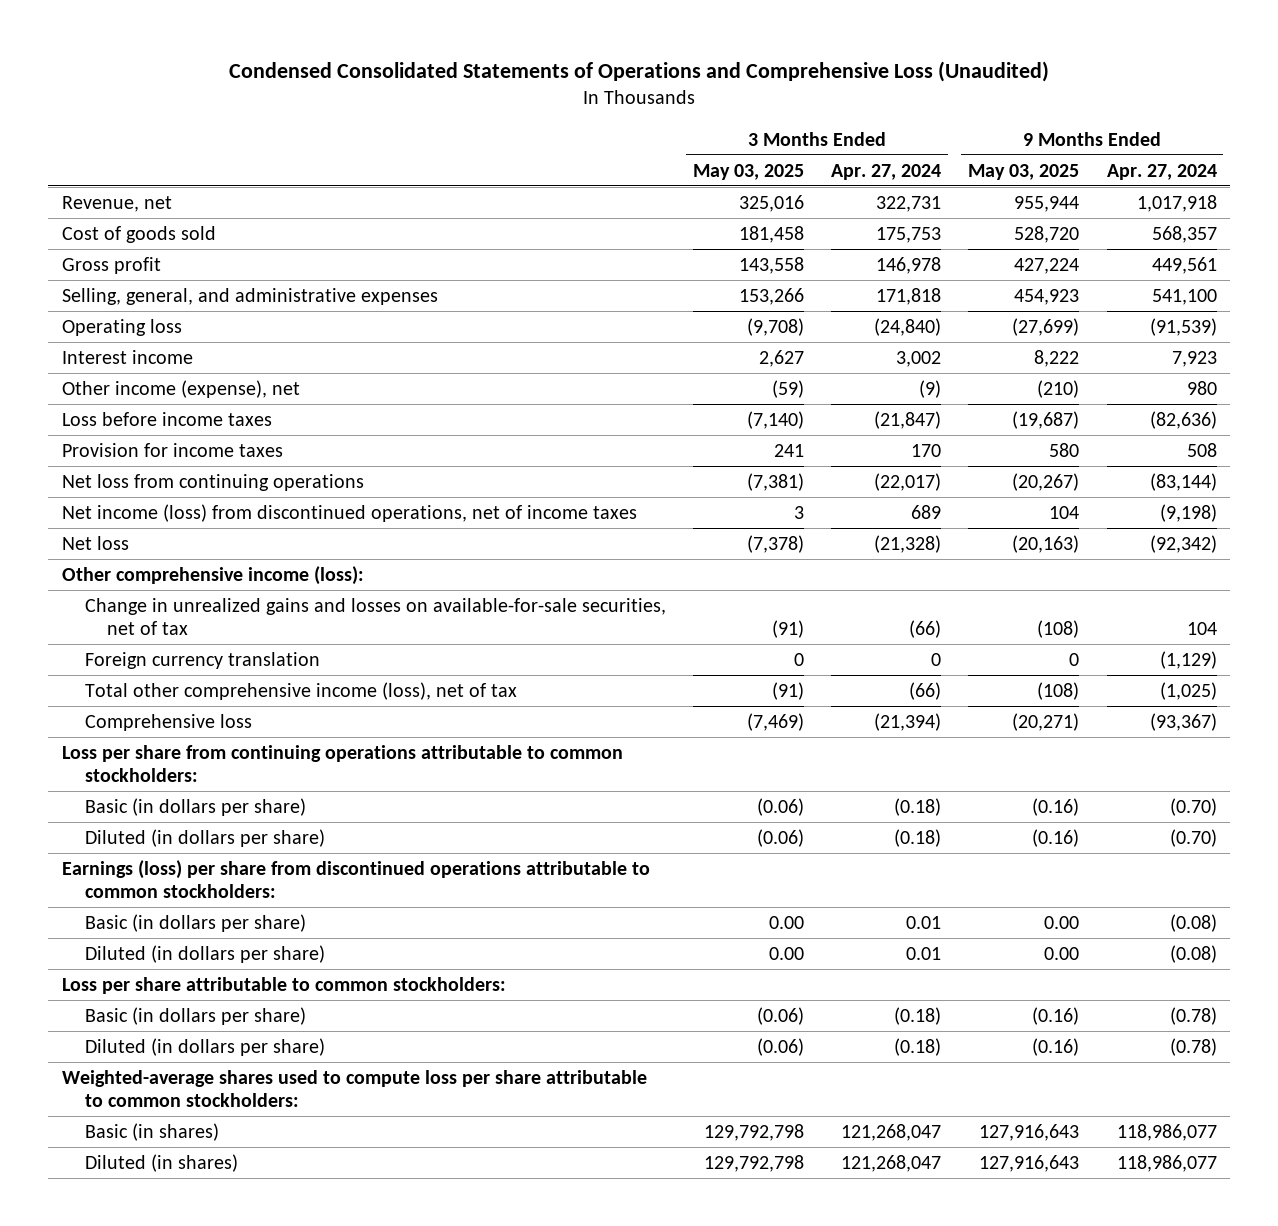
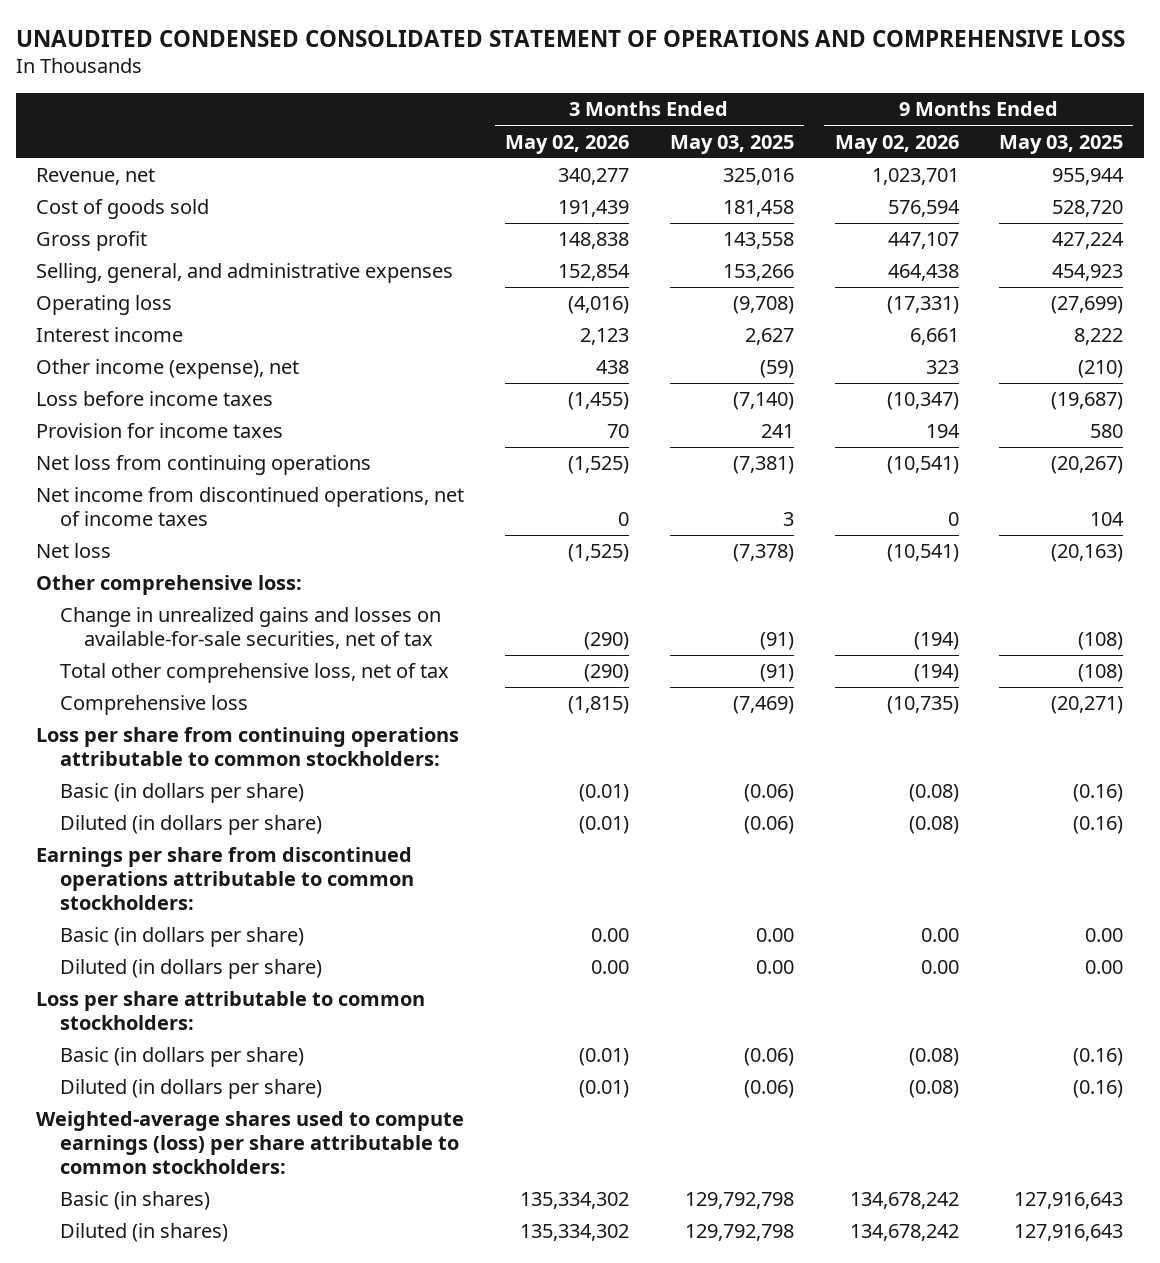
[229,61,1050,83] Condensed Consolidated Statements of Operations and Comprehensive Loss (Unaudited) -> [15,29,1125,47] UNAUDITED CONDENSED CONSOLIDATED STATEMENT OF OPERATIONS AND COMPREHENSIVE LOSS
[831,163,942,180] Apr. 27, 2024 -> none
[1106,163,1217,180] Apr. 27, 2024 -> none
none -> [504,134,629,154] May 02, 2026
none -> [834,134,959,154] May 02, 2026
[61,503,637,522] Net income (loss) from discontinued operations, net of income taxes -> [36,487,465,527] Net income from discontinued operations, net of income taxes
[61,565,364,585] Other comprehensive income (loss): -> [36,575,303,596] Other comprehensive loss:
[84,651,320,669] Foreign currency translation -> none
[84,681,517,700] Total other comprehensive income (loss), net of tax -> [59,663,449,684] Total other comprehensive loss, net of tax
[61,859,650,899] Earnings (loss) per share from discontinued operations attributable to common stockholders: -> [36,847,414,911] Earnings per share from discontinued operations attributable to common stockholders:
[61,1069,647,1108] Weighted-average shares used to compute loss per share attributable to common stockholders: -> [36,1111,465,1175] Weighted-average shares used to compute earnings (loss) per share attributable to common stockholders:

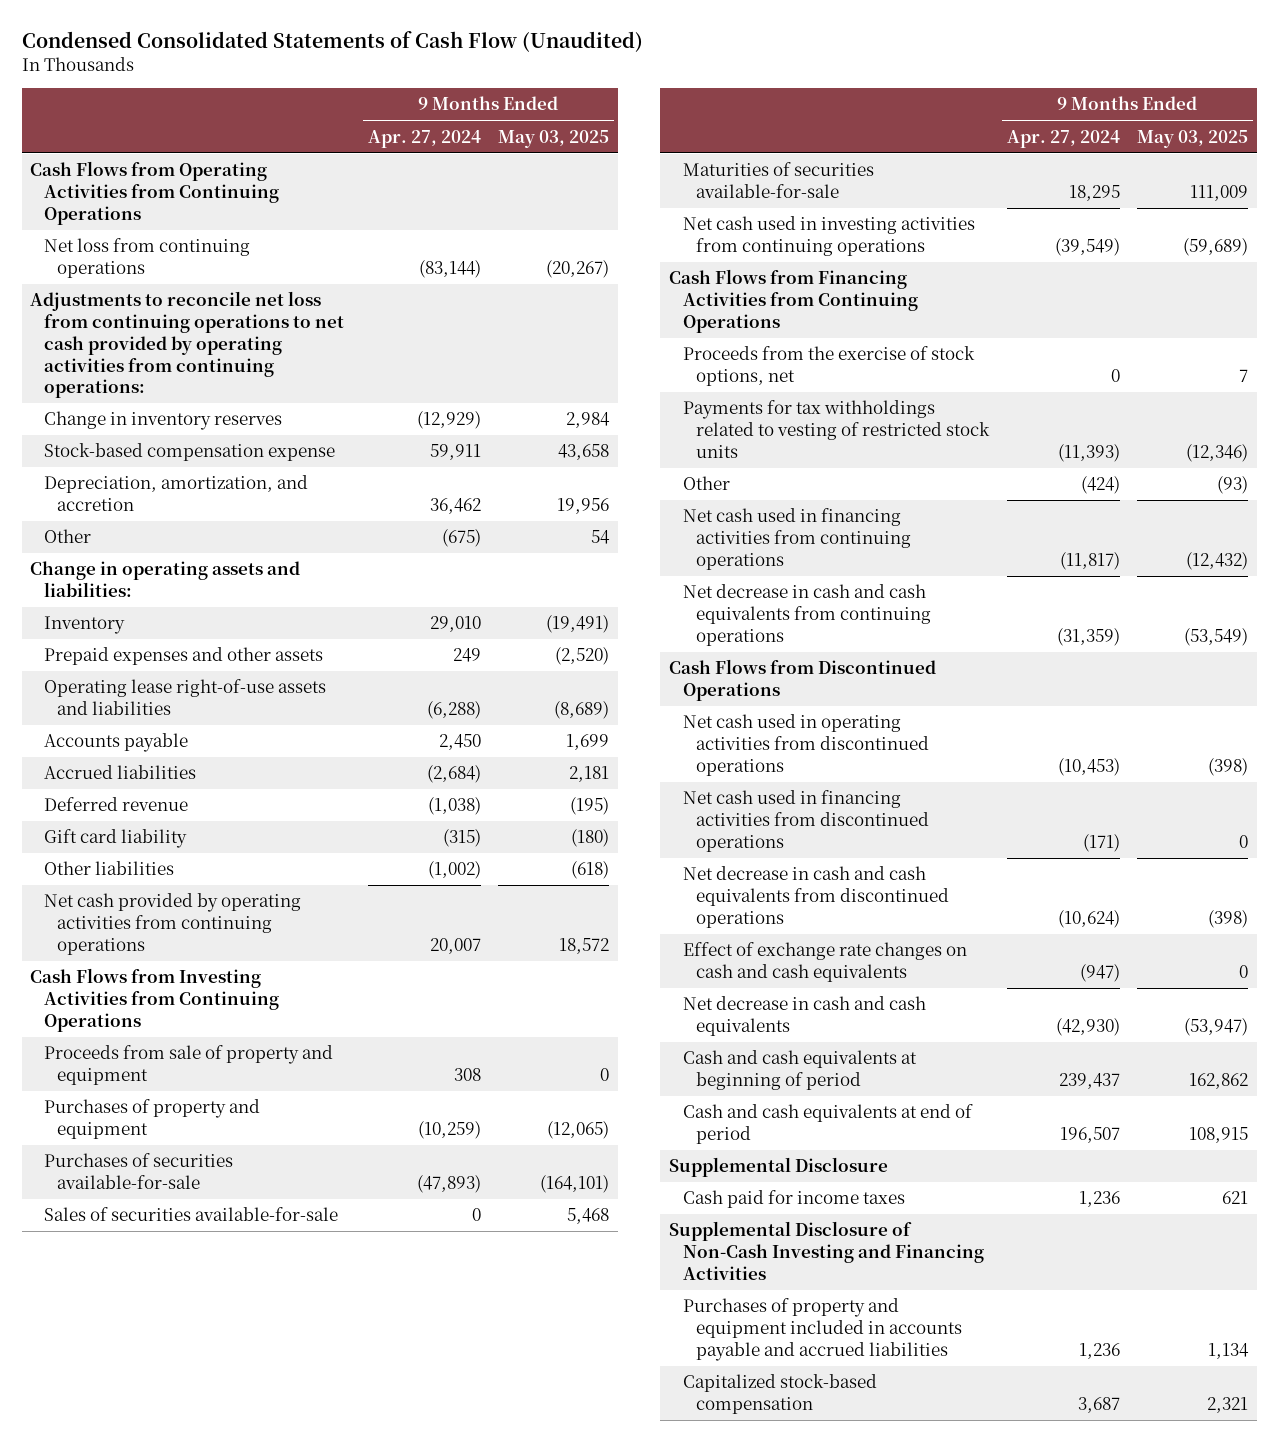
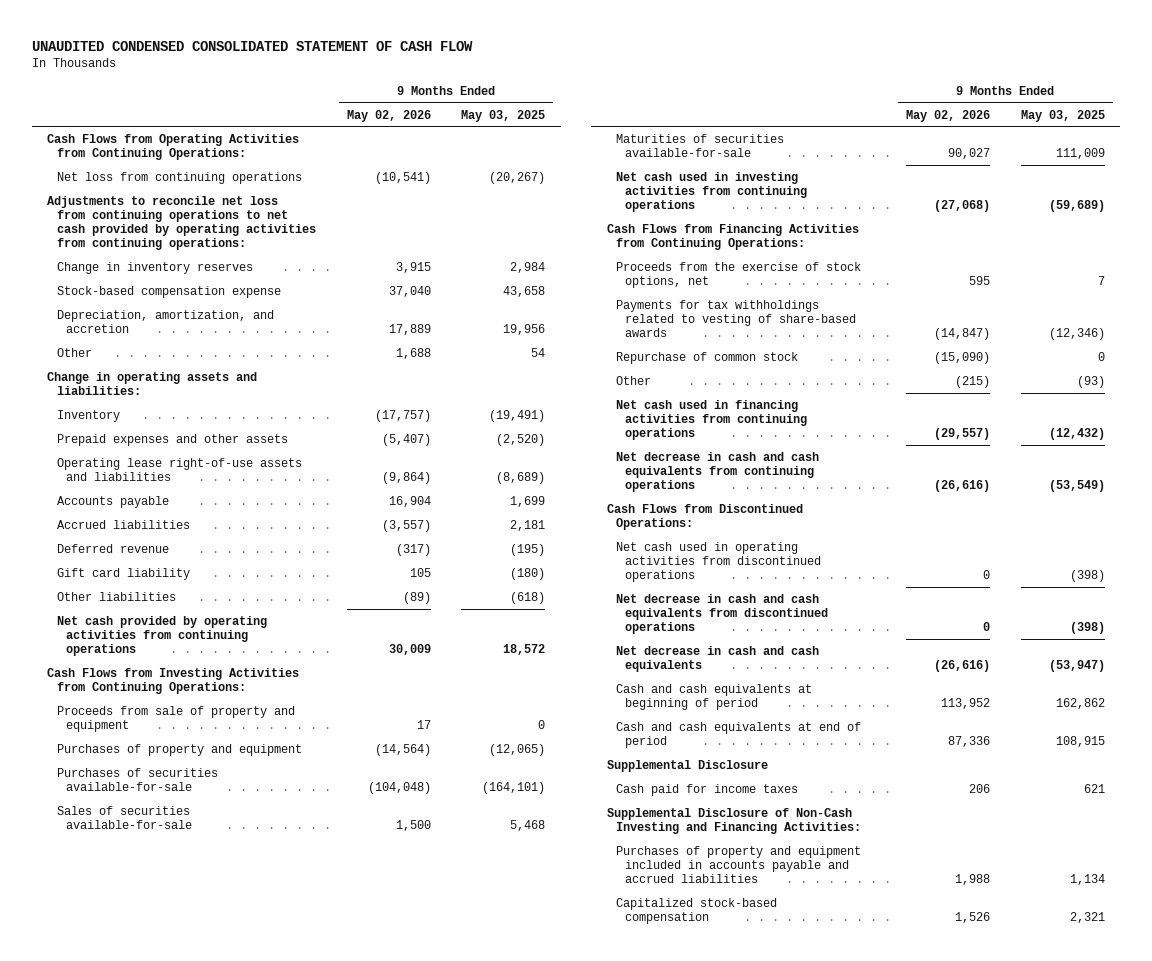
[21,30,643,52] Condensed Consolidated Statements of Cash Flow (Unaudited) -> [31,40,473,51] UNAUDITED CONDENSED CONSOLIDATED STATEMENT OF CASH FLOW
[367,129,481,148] Apr. 27, 2024 -> none
none -> [346,109,431,122] May 02, 2026
[30,161,279,225] Cash Flows from Operating Activities from Continuing Operations -> [47,133,300,160] Cash Flows from Operating Activities from Continuing Operations:
[30,968,279,1032] Cash Flows from Investing Activities from Continuing Operations -> [47,667,300,694] Cash Flows from Investing Activities from Continuing Operations:
[669,269,918,333] Cash Flows from Financing Activities from Continuing Operations -> [606,223,859,250] Cash Flows from Financing Activities from Continuing Operations:
[682,400,991,458] Payments for tax withholdings related to vesting of restricted stock units -> [616,299,857,338] Payments for tax withholdings related to vesting of share-based awards
none -> [616,351,799,364] Repurchase of common stock
[669,659,937,702] Cash Flows from Discontinued Operations -> [606,503,803,530] Cash Flows from Discontinued Operations:
[682,790,930,852] Net cash used in financing activities from discontinued operations -> none
[682,942,967,983] Effect of exchange rate changes on cash and cash equivalents -> none
[669,1221,984,1280] Supplemental Disclosure of Non-Cash Investing and Financing Activities -> [606,807,862,834] Supplemental Disclosure of Non-Cash Investing and Financing Activities:

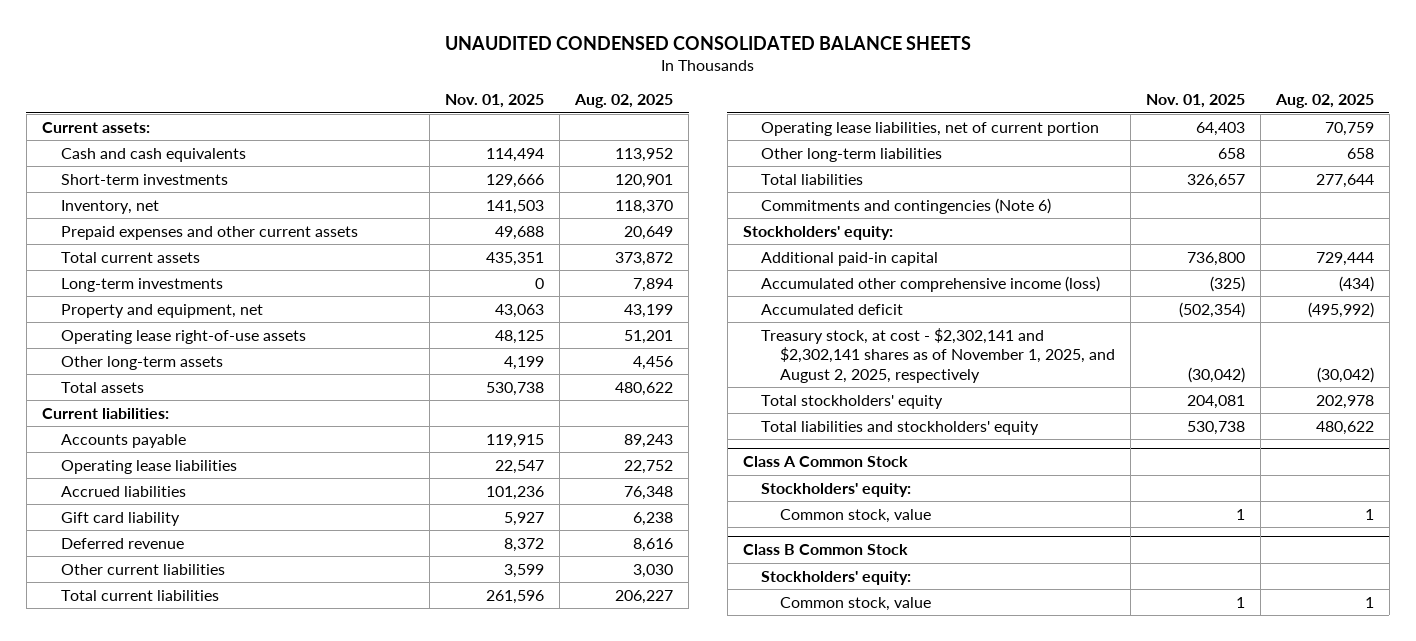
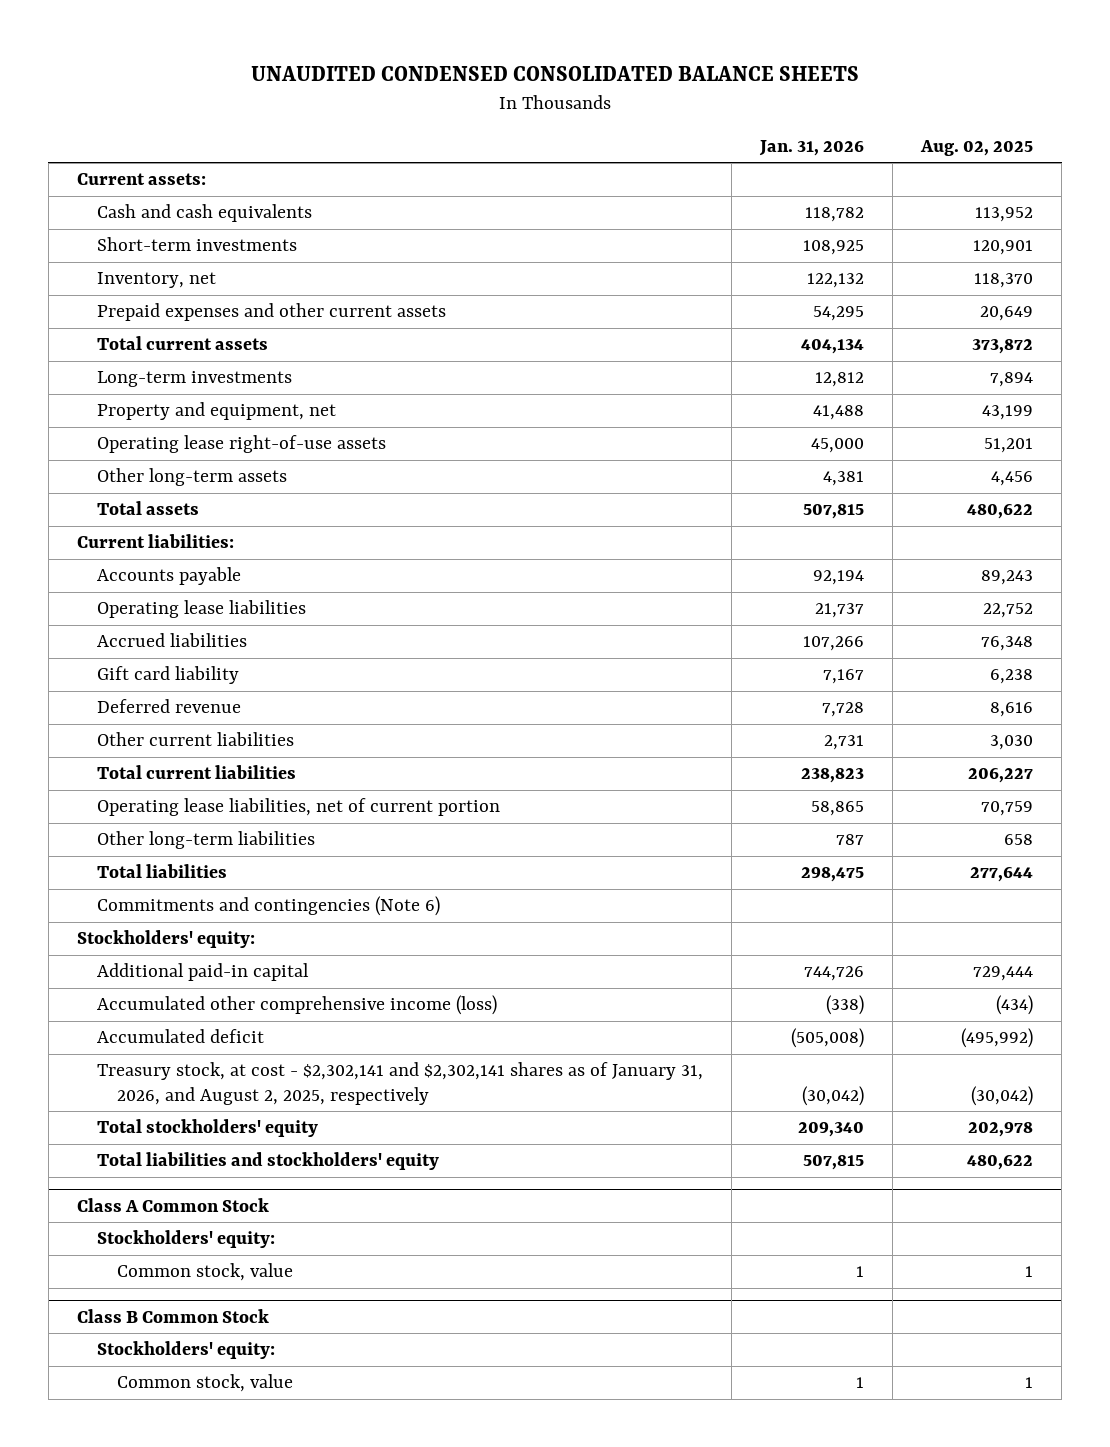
[445,94,545,109] Nov. 01, 2025 -> none
none -> [759,139,865,156] Jan. 31, 2026
[761,327,1116,383] Treasury stock, at cost - $2,302,141 and $2,302,141 shares as of November 1, 2025, and August 2, 2025, respectively -> [96,1062,703,1105] Treasury stock, at cost - $2,302,141 and $2,302,141 shares as of January 31, 2026, and August 2, 2025, respectively

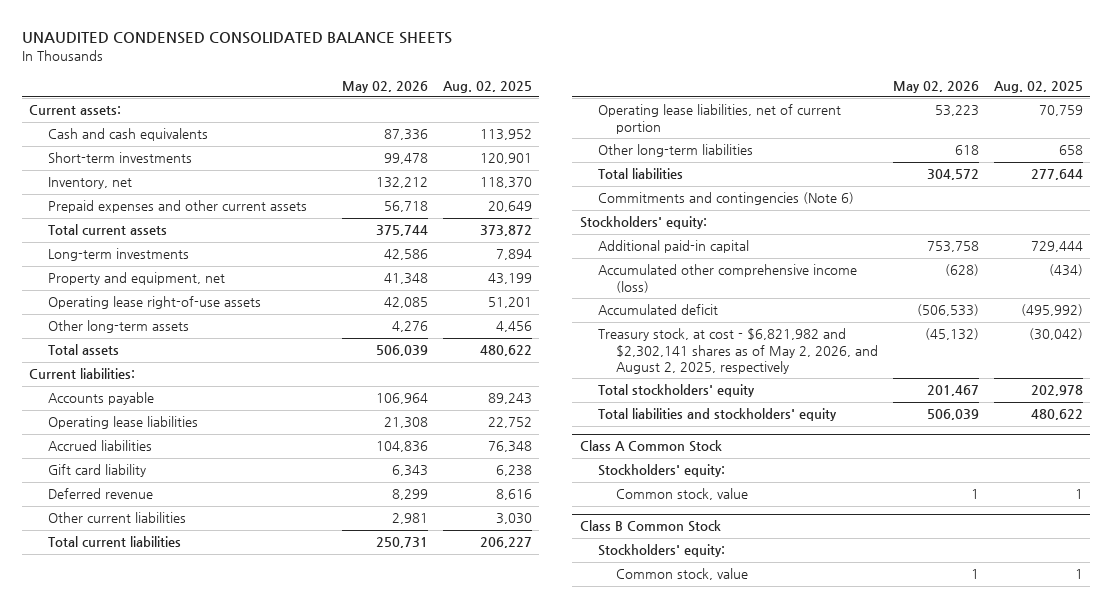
[759,139,865,156] Jan. 31, 2026 -> none
none -> [342,80,429,93] May 02, 2026
[96,1062,703,1105] Treasury stock, at cost - $2,302,141 and $2,302,141 shares as of January 31, 2026, and August 2, 2025, respectively -> [597,328,879,374] Treasury stock, at cost - $6,821,982 and $2,302,141 shares as of May 2, 2026, and August 2, 2025, respectively

